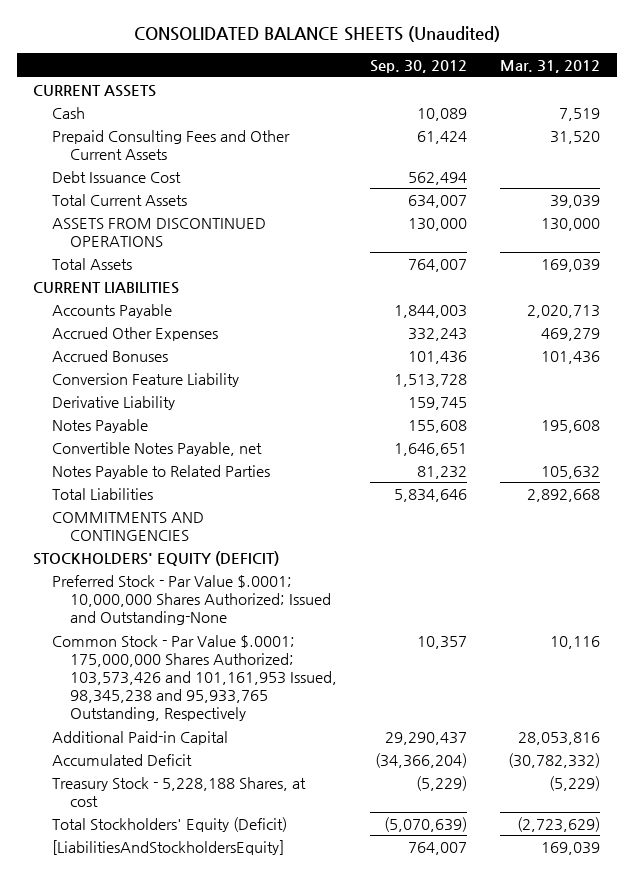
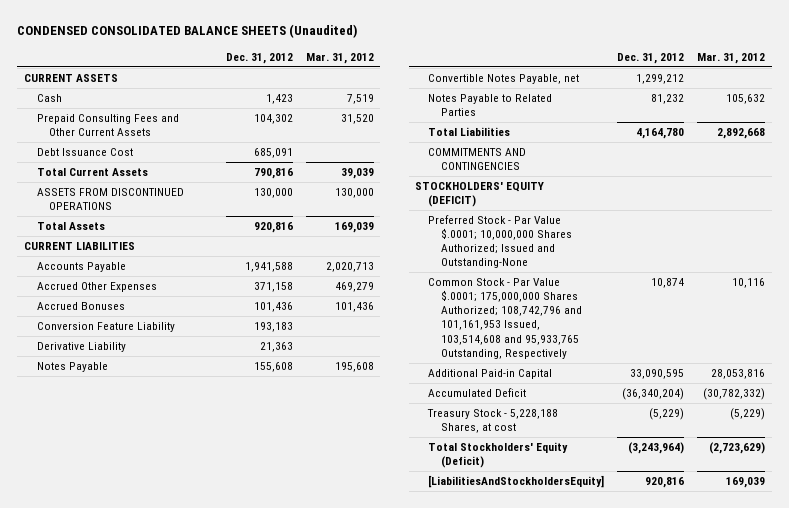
[133,26,500,43] CONSOLIDATED BALANCE SHEETS (Unaudited) -> [17,24,358,39] CONDENSED CONSOLIDATED BALANCE SHEETS (Unaudited)
[370,60,468,74] Sep. 30, 2012 -> none
none -> [225,52,293,64] Dec. 31, 2012
[51,634,338,722] Common Stock - Par Value $.0001; 175,000,000 Shares Authorized; 103,573,426 and 101,161,953 Issued, 98,345,238 and 95,933,765 Outstanding, Respectively -> [428,278,582,359] Common Stock - Par Value $.0001; 175,000,000 Shares Authorized; 108,742,796 and 101,161,953 Issued, 103,514,608 and 95,933,765 Outstanding, Respectively

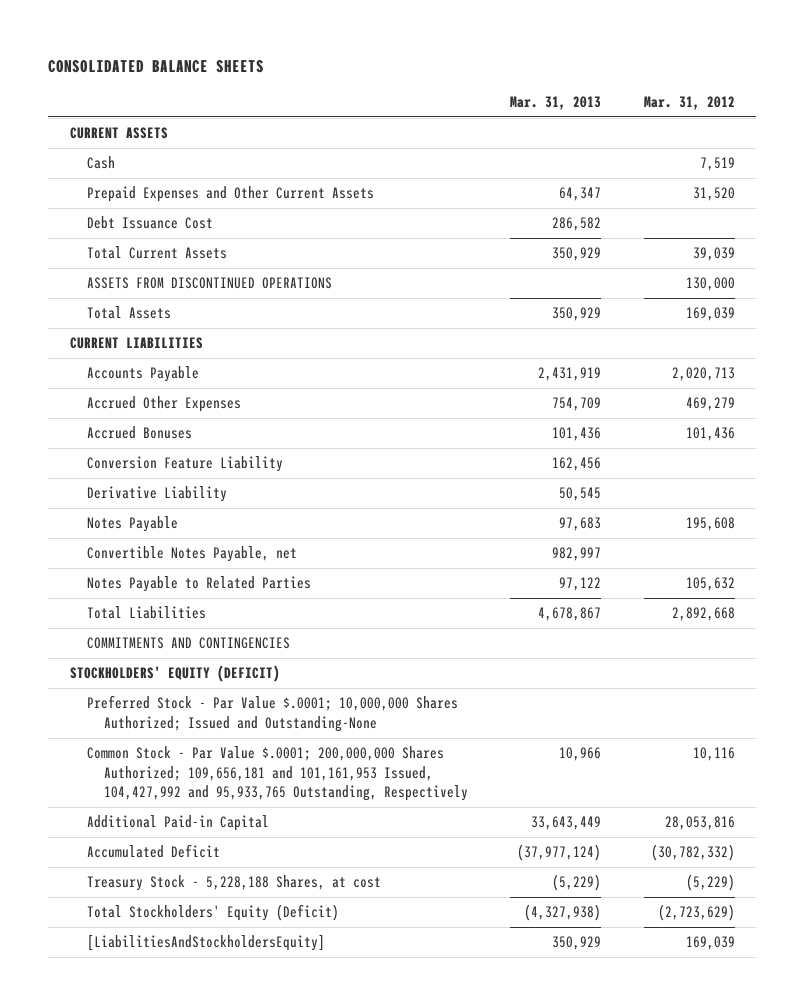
[17,24,358,39] CONDENSED CONSOLIDATED BALANCE SHEETS (Unaudited) -> [48,59,265,73] CONSOLIDATED BALANCE SHEETS
[225,52,293,64] Dec. 31, 2012 -> none
none -> [510,95,602,110] Mar. 31, 2013
[36,114,179,137] Prepaid Consulting Fees and Other Current Assets -> [86,186,374,203] Prepaid Expenses and Other Current Assets
[428,278,582,359] Common Stock - Par Value $.0001; 175,000,000 Shares Authorized; 108,742,796 and 101,161,953 Issued, 103,514,608 and 95,933,765 Outstanding, Respectively -> [86,746,468,801] Common Stock - Par Value $.0001; 200,000,000 Shares Authorized; 109,656,181 and 101,161,953 Issued, 104,427,992 and 95,933,765 Outstanding, Respectively

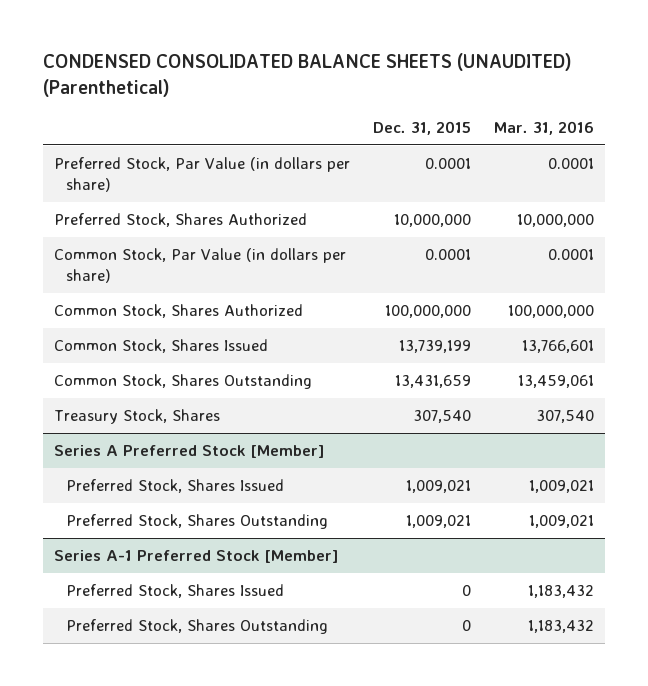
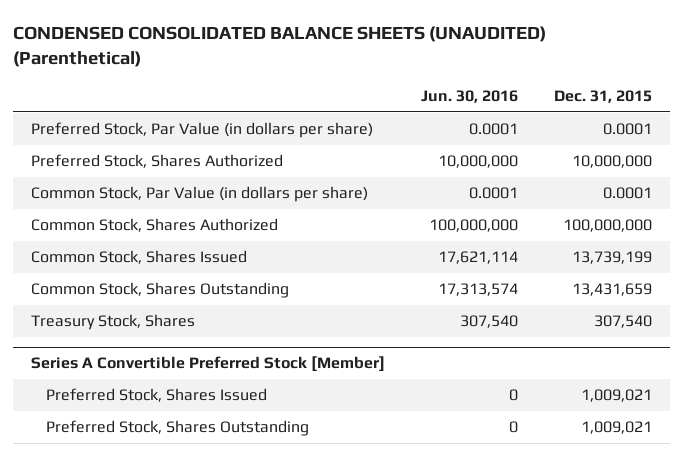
[493,121,594,136] Mar. 31, 2016 -> none
none -> [421,90,519,104] Jun. 30, 2016
[53,444,324,458] Series A Preferred Stock [Member] -> [31,356,386,373] Series A Convertible Preferred Stock [Member]
[53,549,338,563] Series A-1 Preferred Stock [Member] -> none
[66,583,285,598] Preferred Stock, Shares Issued -> none
[66,618,329,634] Preferred Stock, Shares Outstanding -> none

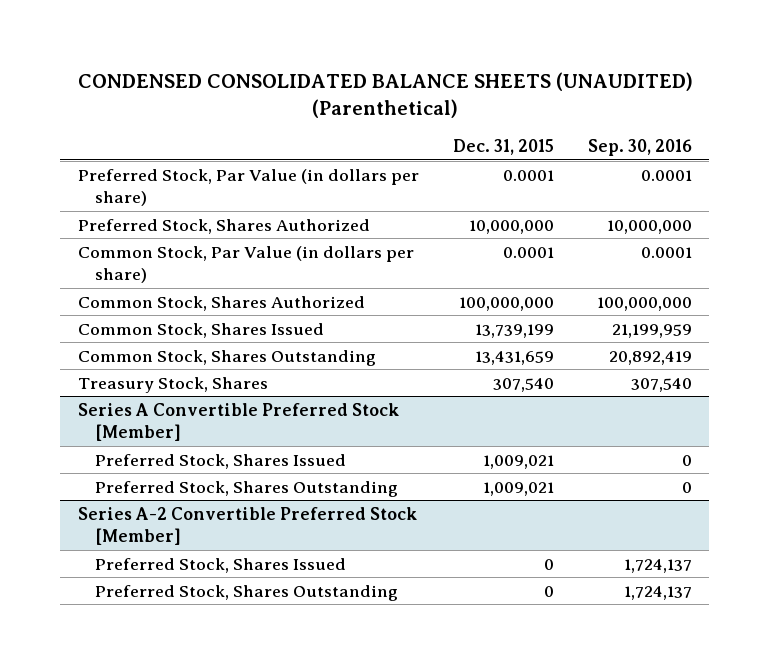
[421,90,519,104] Jun. 30, 2016 -> none
none -> [587,139,692,157] Sep. 30, 2016
none -> [77,506,417,546] Series A-2 Convertible Preferred Stock [Member]
none -> [94,557,346,573] Preferred Stock, Shares Issued
none -> [94,584,398,601] Preferred Stock, Shares Outstanding

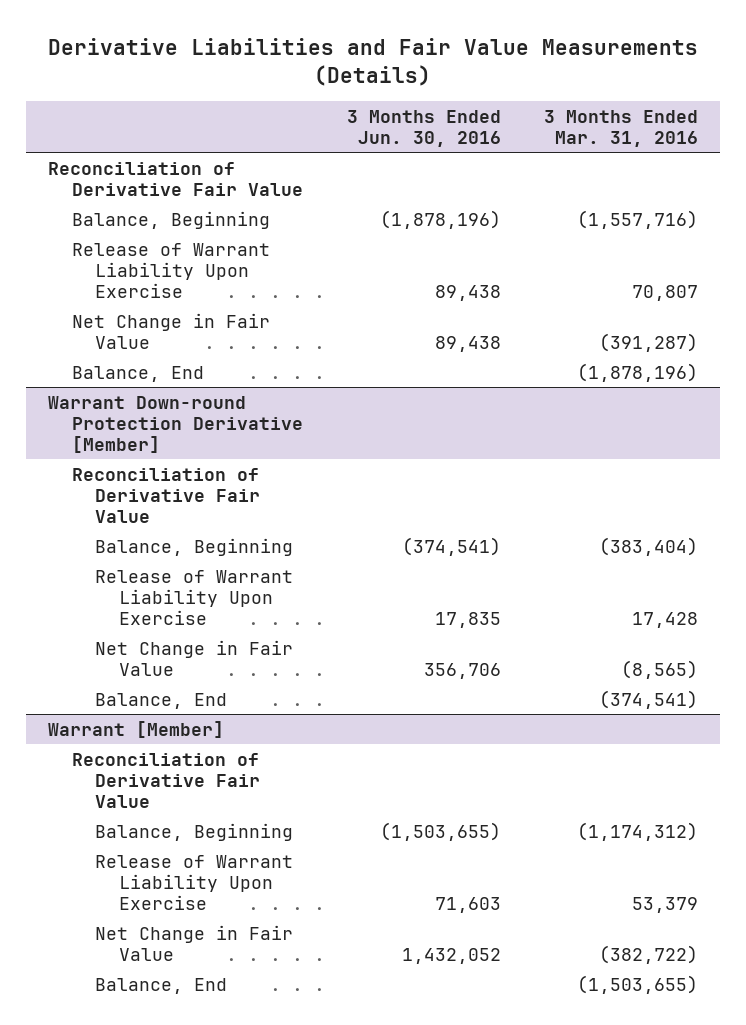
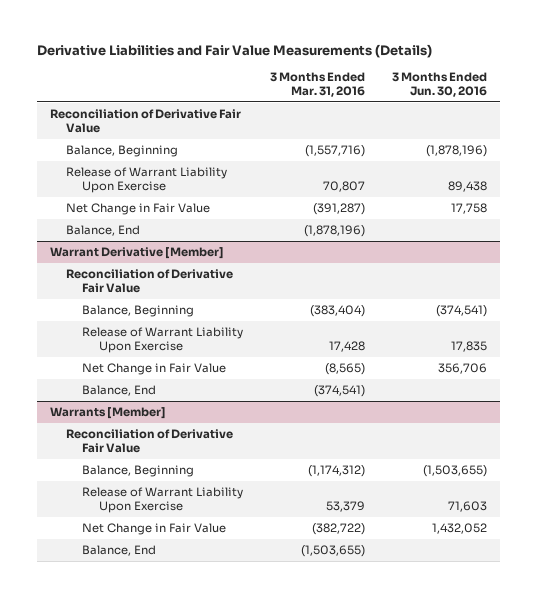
[434,335,501,352] 89,438 -> [450,203,487,215] 17,758
[48,395,303,454] Warrant Down-round Protection Derivative [Member] -> [50,247,225,260] Warrant Derivative [Member]
[48,720,225,738] Warrant [Member] -> [50,407,167,420] Warrants [Member]

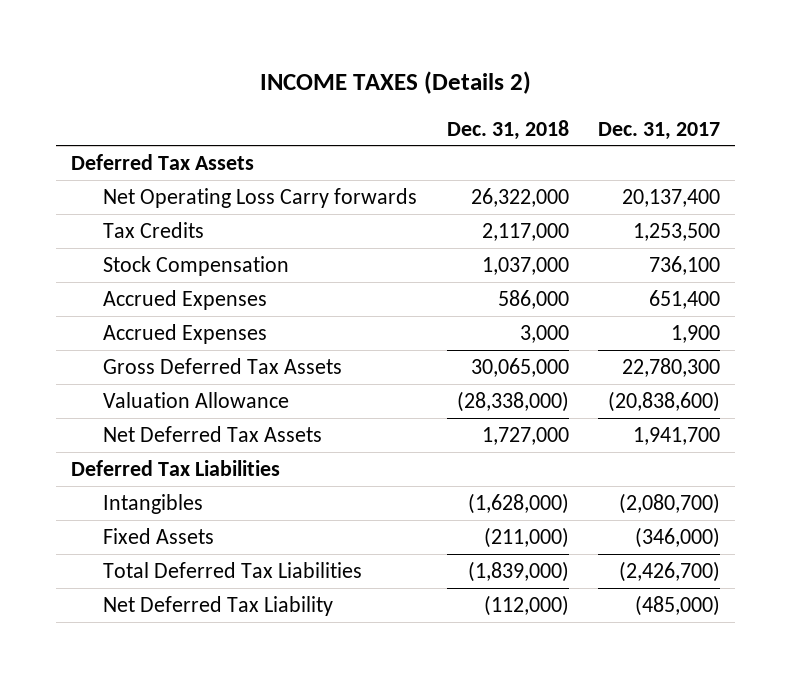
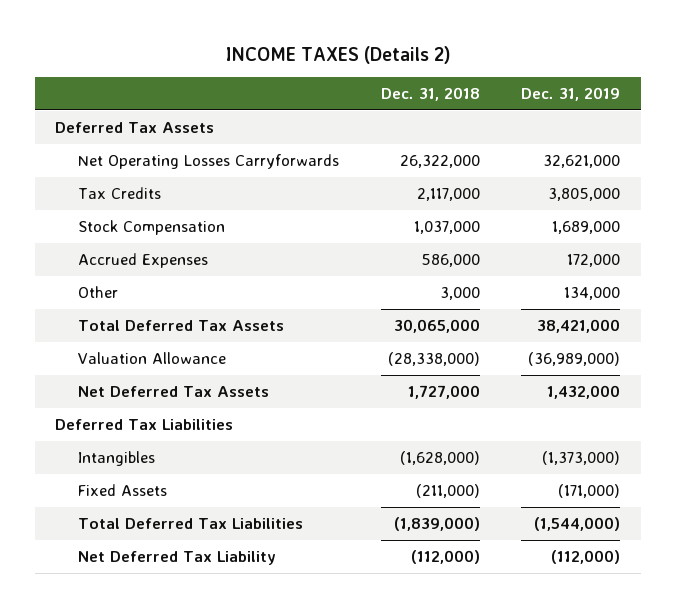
[598,121,721,140] Dec. 31, 2017 -> none
none -> [521,87,621,102] Dec. 31, 2019
[102,187,417,208] Net Operating Loss Carry forwards -> [78,153,340,169] Net Operating Losses Carryforwards
[102,323,267,344] Accrued Expenses -> none
none -> [78,285,119,298] Other
[102,357,342,374] Gross Deferred Tax Assets -> [78,319,285,331] Total Deferred Tax Assets

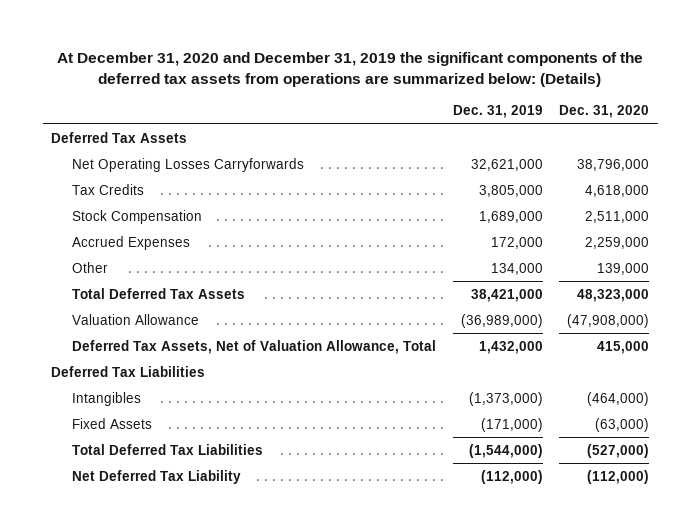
[225,45,451,64] INCOME TAXES (Details 2) -> [57,52,644,88] At December 31, 2020 and December 31, 2019 the significant components of the deferred tax assets from operations are summarized below: (Details)
[380,87,480,102] Dec. 31, 2018 -> none
none -> [559,105,650,119] Dec. 31, 2020
[78,385,270,397] Net Deferred Tax Assets -> [72,339,437,354] Deferred Tax Assets, Net of Valuation Allowance, Total

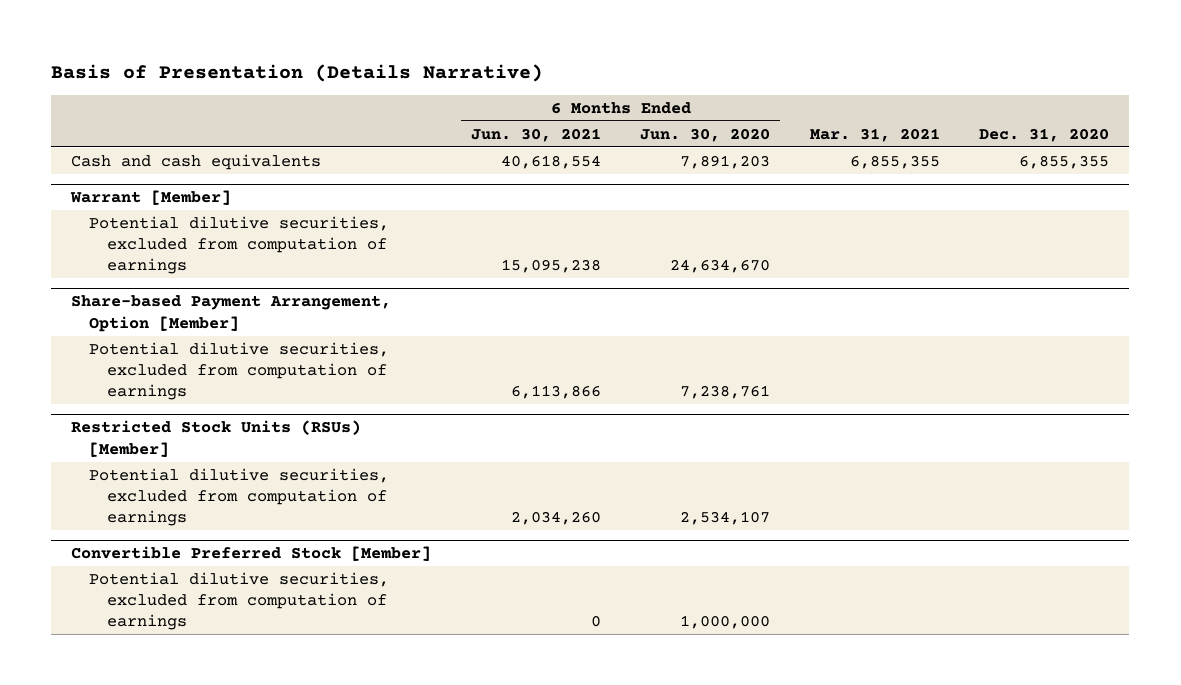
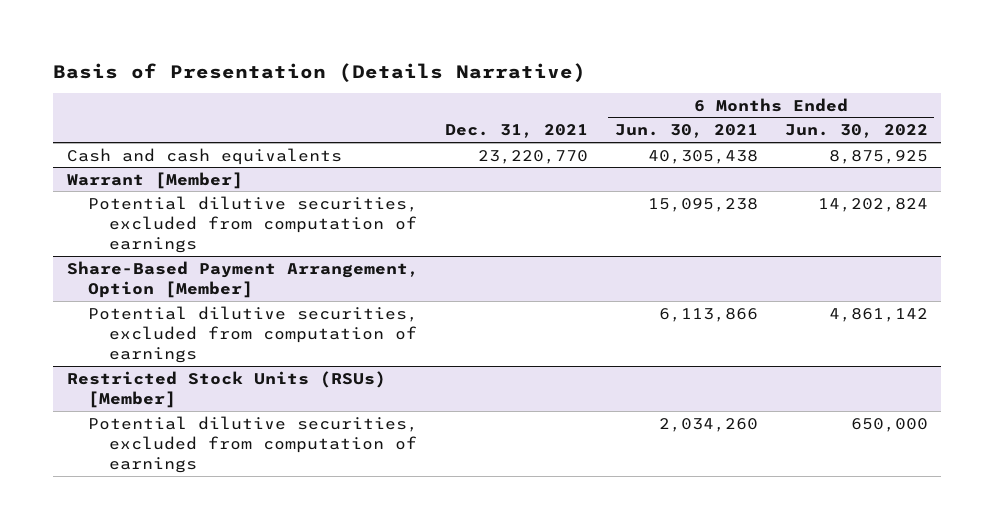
[640,127,771,142] Jun. 30, 2020 -> none
[809,127,940,142] Mar. 31, 2021 -> none
[979,127,1110,142] Dec. 31, 2020 -> none
none -> [445,124,589,139] Dec. 31, 2021
none -> [784,124,928,139] Jun. 30, 2022
[500,154,601,169] 40,618,554 -> [647,149,758,164] 40,305,438
[71,295,392,332] Share-based Payment Arrangement, Option [Member] -> [66,260,419,298] Share-Based Payment Arrangement, Option [Member]
[71,546,432,562] Convertible Preferred Stock [Member] -> none
[89,571,390,631] Potential dilutive securities, excluded from computation of earnings -> none

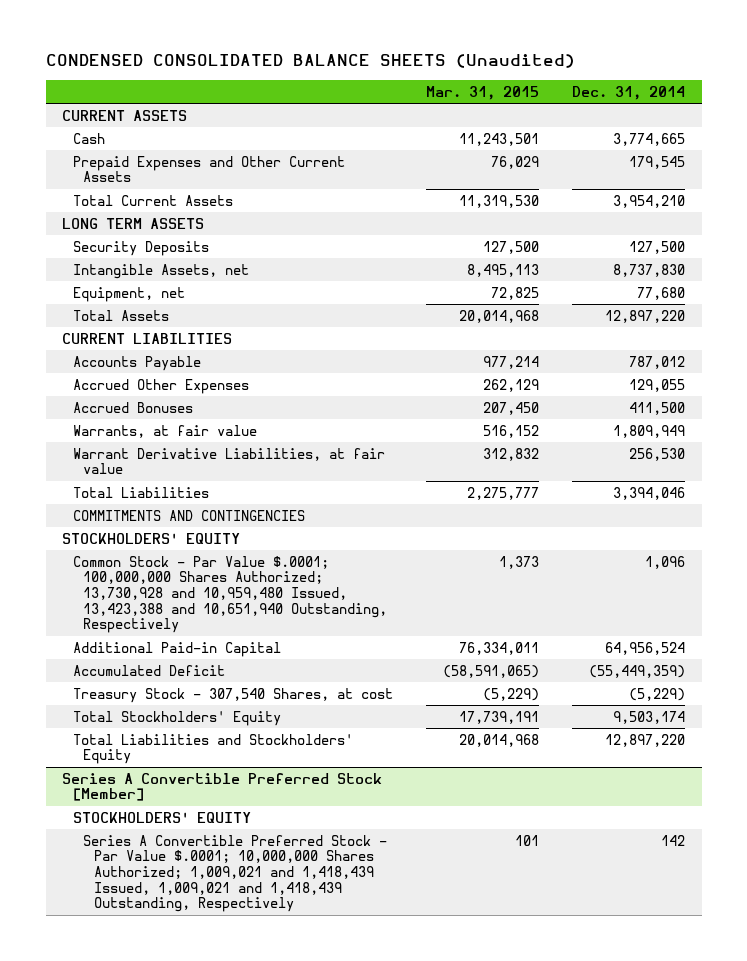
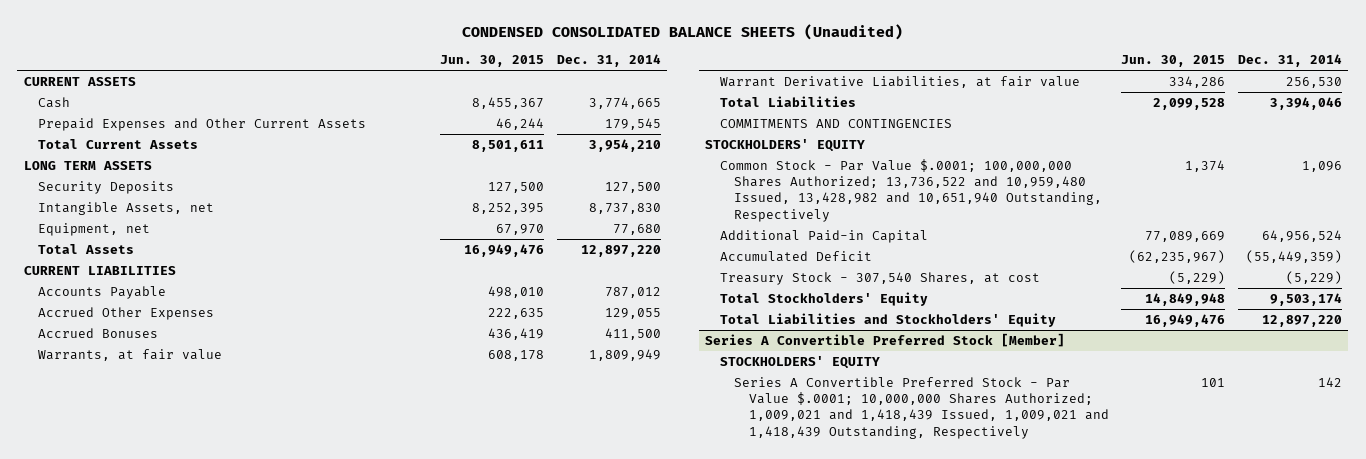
[425,85,539,100] Mar. 31, 2015 -> none
none -> [440,55,545,68] Jun. 30, 2015
[72,555,388,634] Common Stock - Par Value $.0001; 100,000,000 Shares Authorized; 13,730,928 and 10,959,480 Issued, 13,423,388 and 10,651,940 Outstanding, Respectively -> [719,158,1103,222] Common Stock - Par Value $.0001; 100,000,000 Shares Authorized; 13,736,522 and 10,959,480 Issued, 13,428,982 and 10,651,940 Outstanding, Respectively

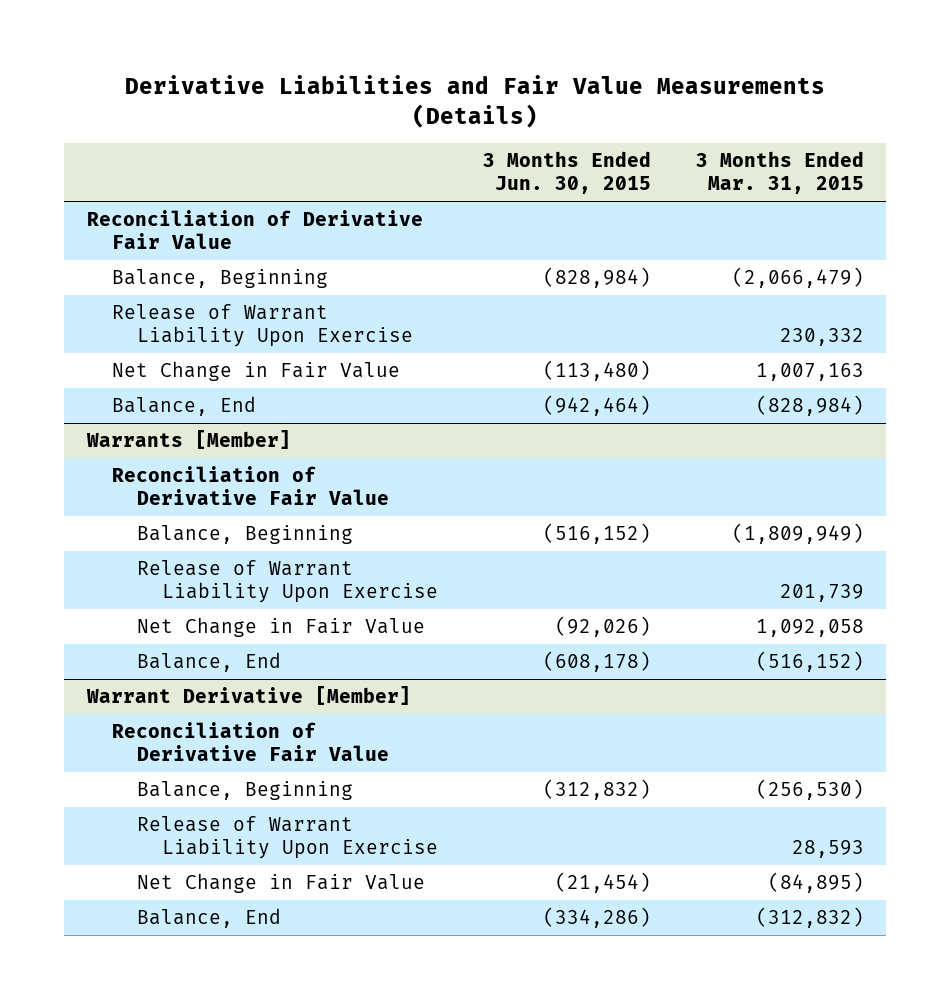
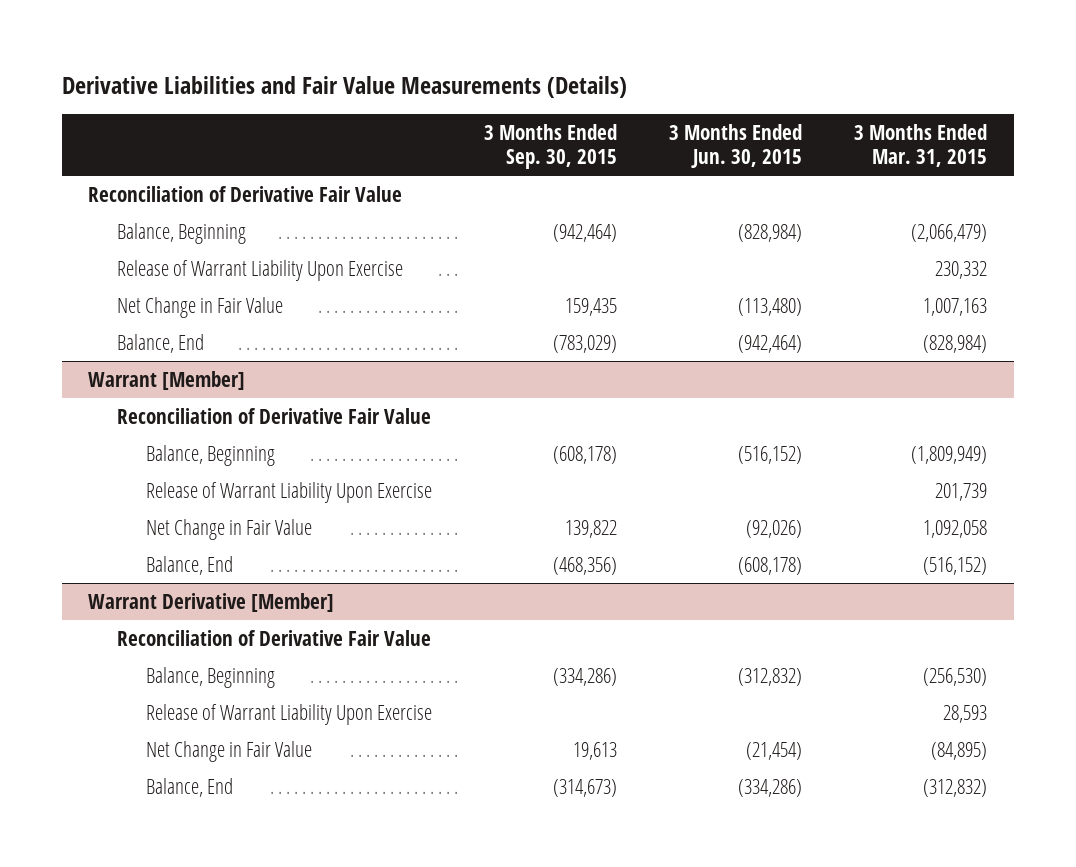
none -> [483,124,617,170] 3 Months Ended Sep. 30, 2015
[85,430,291,450] Warrants [Member] -> [88,370,246,390] Warrant [Member]

